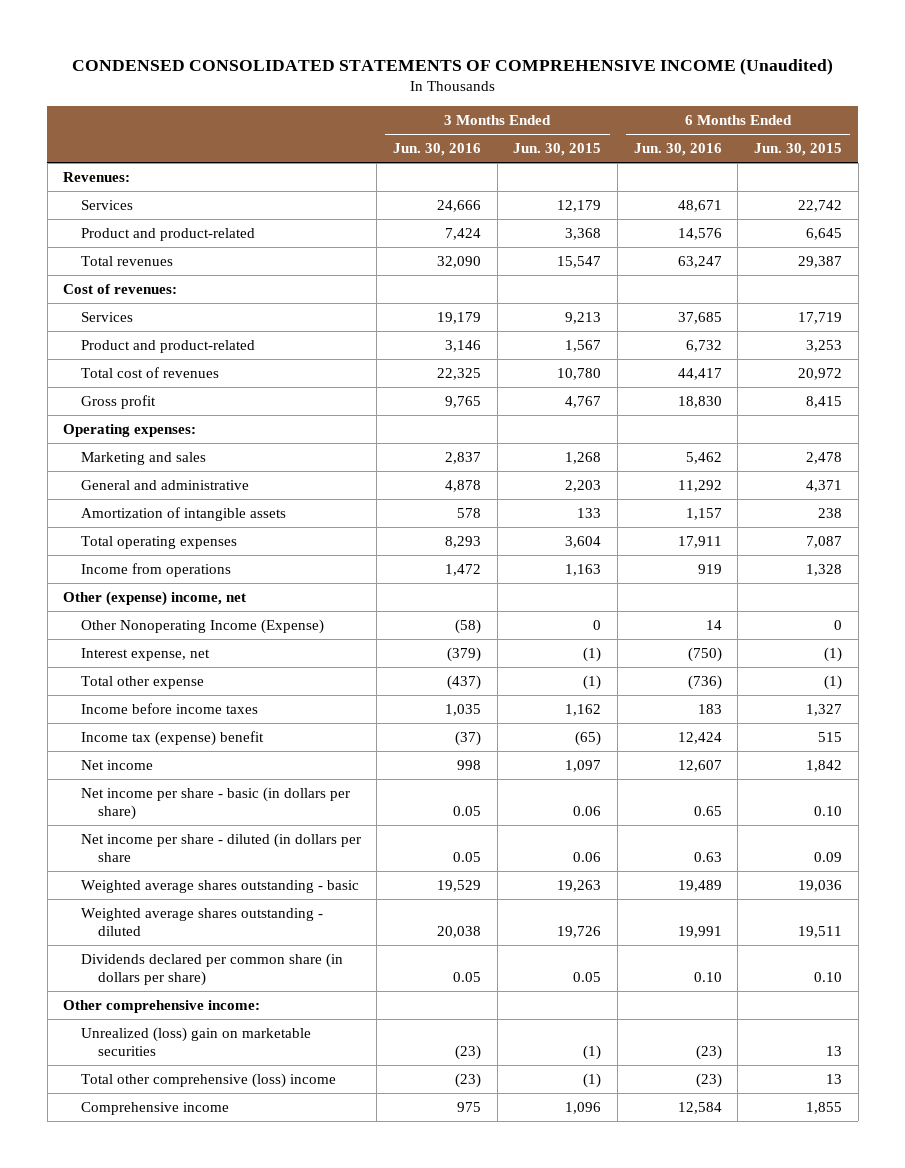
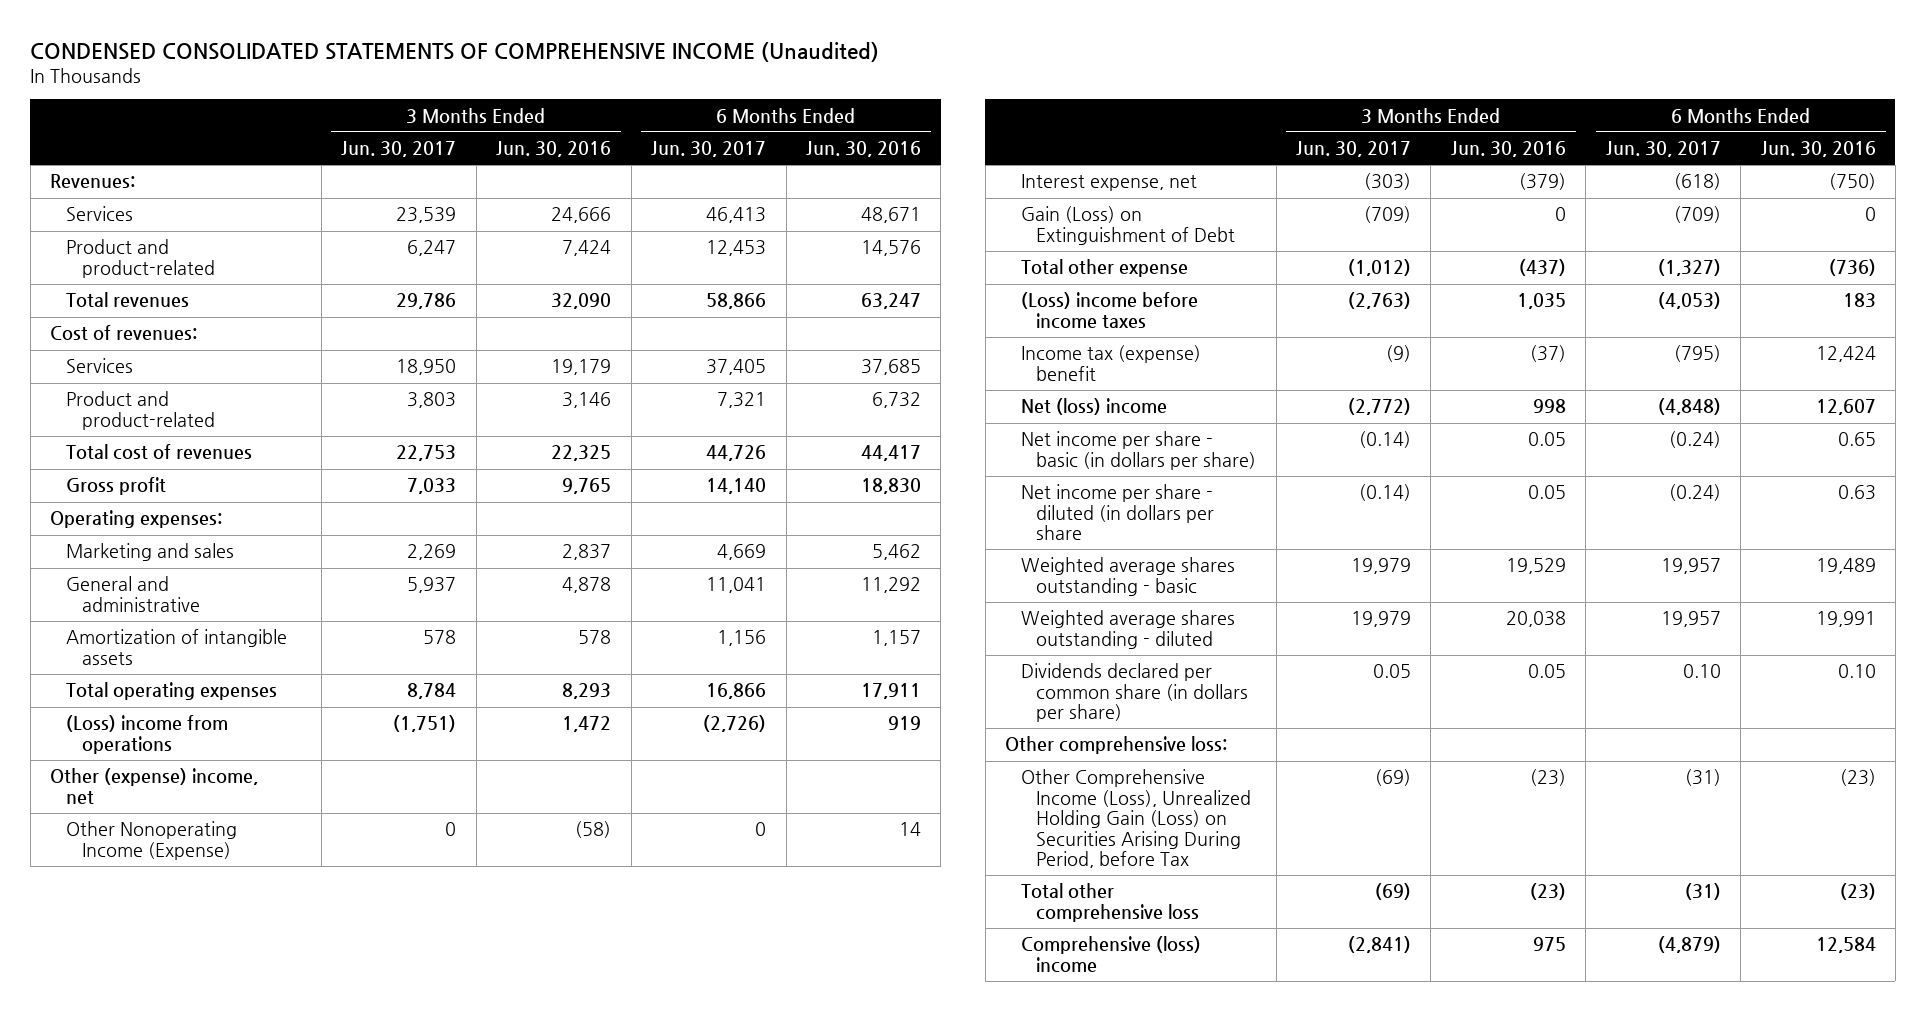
[513,142,602,156] Jun. 30, 2015 -> none
[754,142,843,156] Jun. 30, 2015 -> none
none -> [341,141,457,158] Jun. 30, 2017
none -> [651,141,767,158] Jun. 30, 2017
[80,562,231,577] Income from operations -> [65,715,228,754] (Loss) income from operations
none -> [1020,206,1236,245] Gain (Loss) on Extinguishment of Debt
[80,702,258,714] Income before income taxes -> [1020,292,1198,329] (Loss) income before income taxes
[80,759,153,770] Net income -> [1020,398,1167,416] Net (loss) income
[63,999,261,1013] Other comprehensive income: -> [1004,736,1227,755] Other comprehensive loss:
[80,1026,311,1056] Unrealized (loss) gain on marketable securities -> [1020,769,1252,868] Other Comprehensive Income (Loss), Unrealized Holding Gain (Loss) on Securities Arising During Period, before Tax
[80,1072,336,1088] Total other comprehensive (loss) income -> [1020,883,1200,922] Total other comprehensive loss
[80,1101,229,1115] Comprehensive income -> [1020,936,1201,973] Comprehensive (loss) income

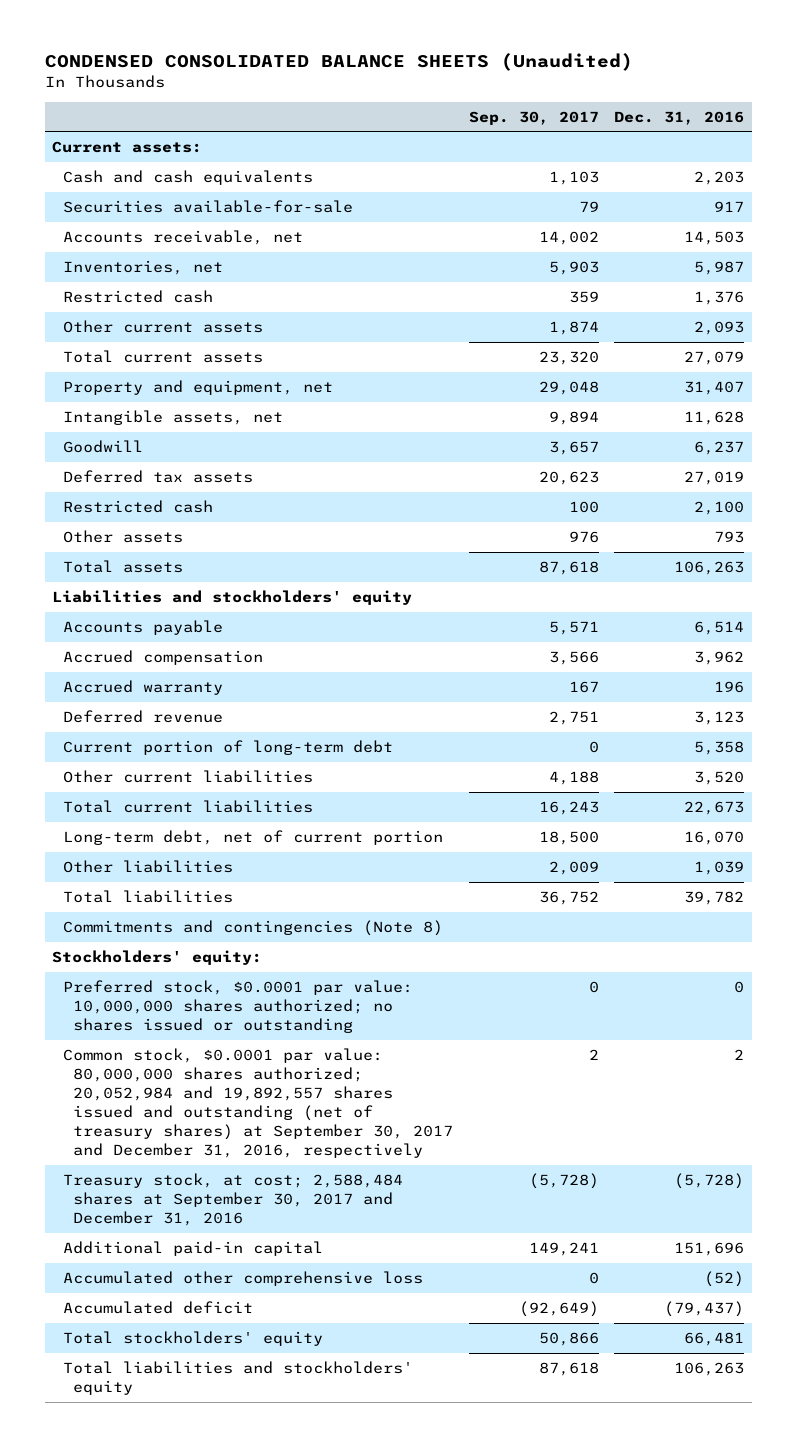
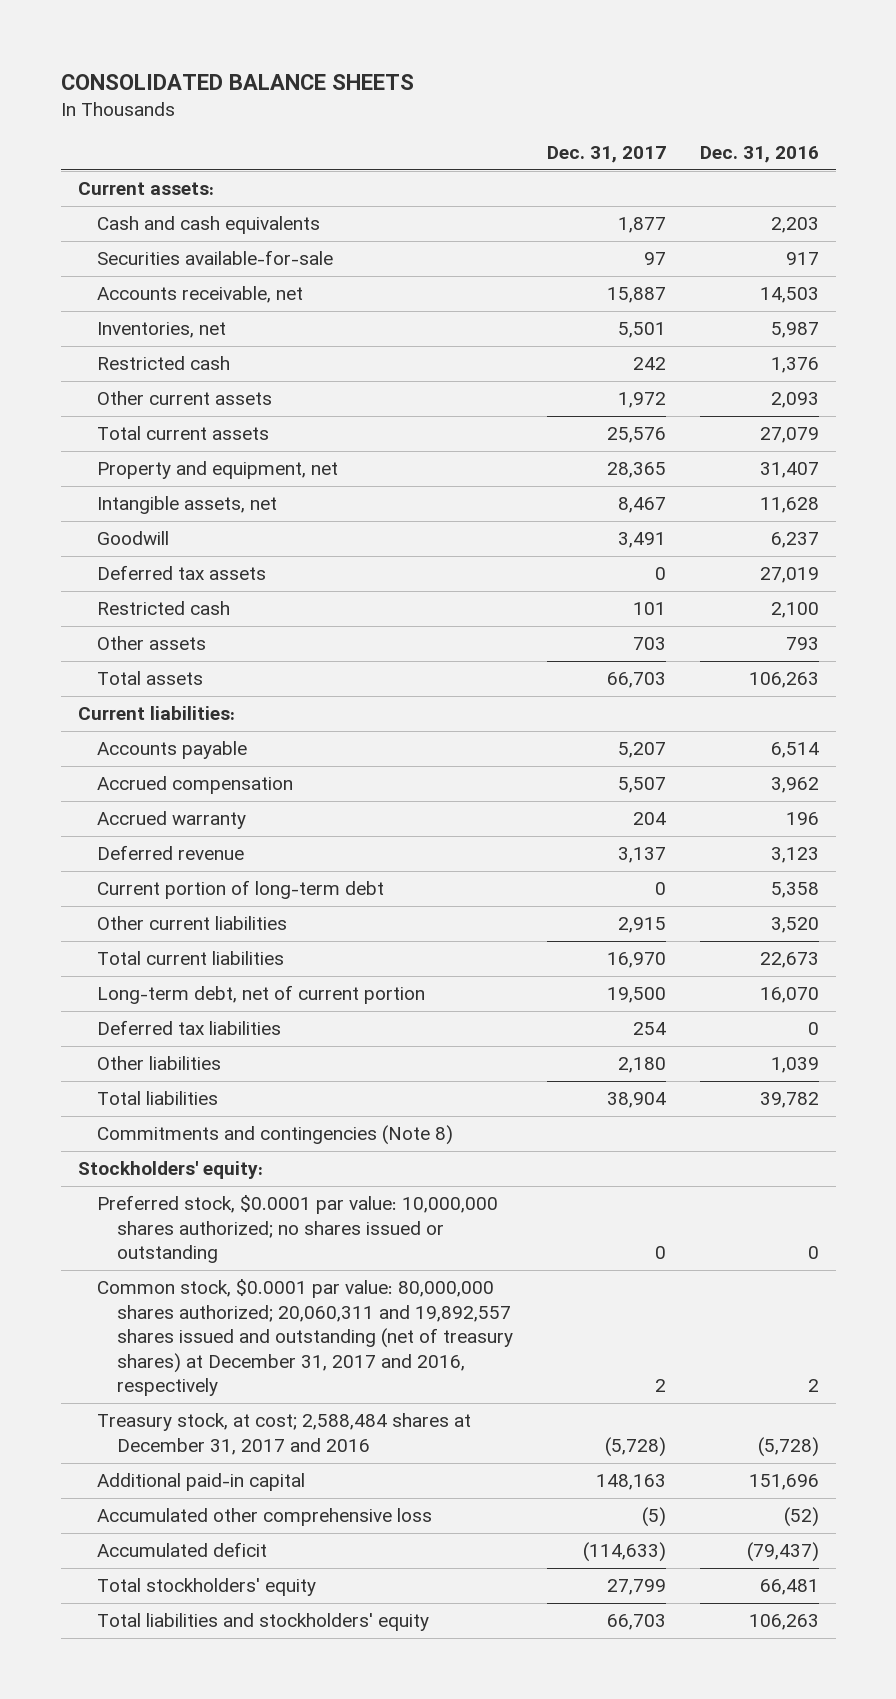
[44,53,633,72] CONDENSED CONSOLIDATED BALANCE SHEETS (Unaudited) -> [60,74,414,91] CONSOLIDATED BALANCE SHEETS
[468,110,599,125] Sep. 30, 2017 -> none
none -> [546,145,666,163] Dec. 31, 2017
[52,590,413,606] Liabilities and stockholders' equity -> none
none -> [77,706,235,721] Current liabilities:
none -> [97,1020,282,1036] Deferred tax liabilities
[62,1048,453,1159] Common stock, $0.0001 par value: 80,000,000 shares authorized; 20,052,984 and 19,892,557 shares issued and outstanding (net of treasury shares) at September 30, 2017 and December 31, 2016, respectively -> [97,1279,513,1397] Common stock, $0.0001 par value: 80,000,000 shares authorized; 20,060,311 and 19,892,557 shares issued and outstanding (net of treasury shares) at December 31, 2017 and 2016, respectively
[62,1173,403,1227] Treasury stock, at cost; 2,588,484 shares at September 30, 2017 and December 31, 2016 -> [97,1413,472,1455] Treasury stock, at cost; 2,588,484 shares at December 31, 2017 and 2016

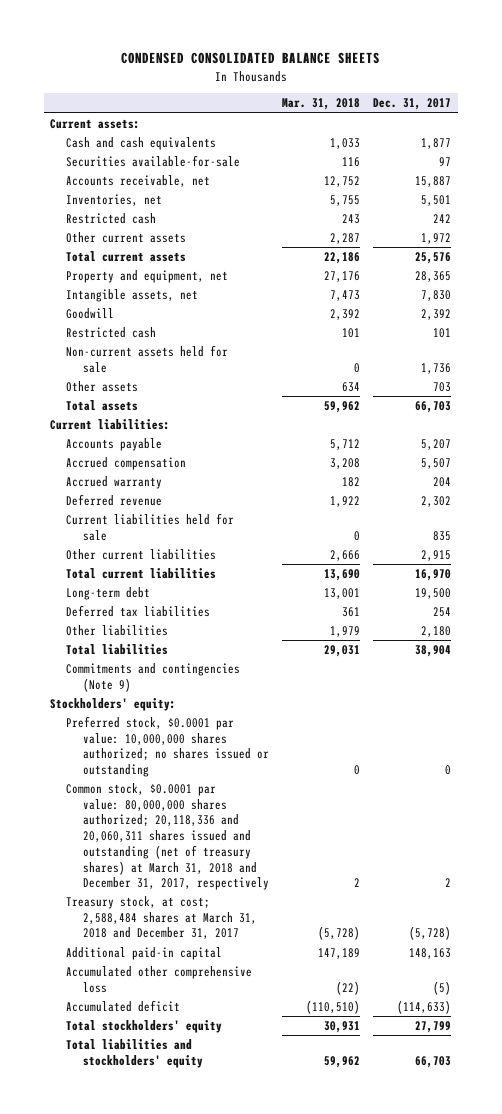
[60,74,414,91] CONSOLIDATED BALANCE SHEETS -> [120,52,380,65] CONDENSED CONSOLIDATED BALANCE SHEETS
[699,145,819,163] Dec. 31, 2016 -> none
none -> [281,98,360,111] Mar. 31, 2018
[97,565,267,581] Deferred tax assets -> none
[617,497,666,514] 8,467 -> [421,290,452,302] 7,830
[617,532,666,549] 3,491 -> [421,309,452,321] 2,392
none -> [66,345,229,373] Non-current assets held for sale
[97,880,385,900] Current portion of long-term debt -> none
[617,847,666,864] 3,137 -> [421,496,452,508] 2,302
none -> [66,513,235,541] Current liabilities held for sale
[97,985,426,1005] Long-term debt, net of current portion -> [66,587,151,601] Long-term debt
[97,1125,454,1146] Commitments and contingencies (Note 8) -> [66,663,241,692] Commitments and contingencies (Note 9)
[97,1279,513,1397] Common stock, $0.0001 par value: 80,000,000 shares authorized; 20,060,311 and 19,892,557 shares issued and outstanding (net of treasury shares) at December 31, 2017 and 2016, respectively -> [66,783,269,891] Common stock, $0.0001 par value: 80,000,000 shares authorized; 20,118,336 and 20,060,311 shares issued and outstanding (net of treasury shares) at March 31, 2018 and December 31, 2017, respectively
[97,1413,472,1455] Treasury stock, at cost; 2,588,484 shares at December 31, 2017 and 2016 -> [66,896,257,940] Treasury stock, at cost; 2,588,484 shares at March 31, 2018 and December 31, 2017

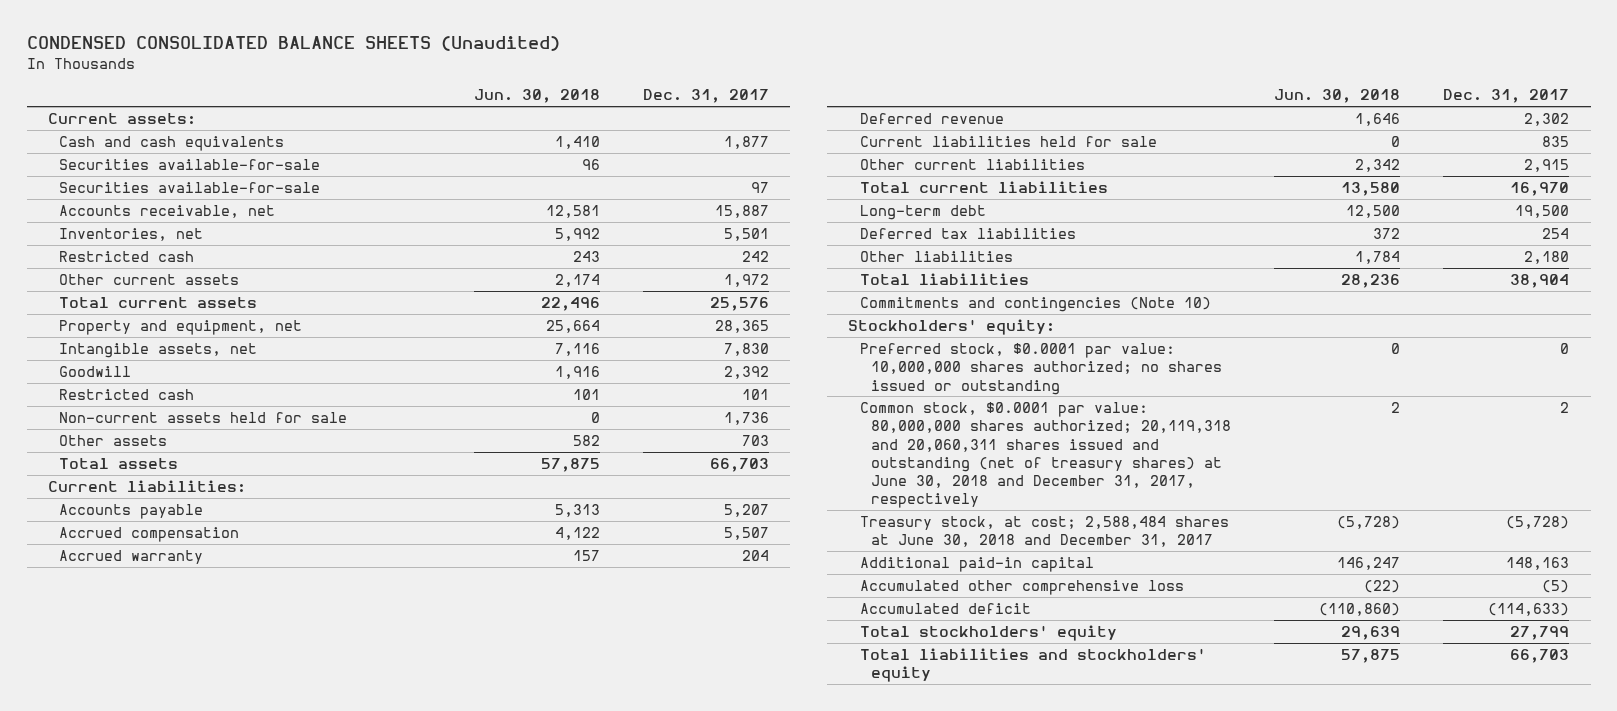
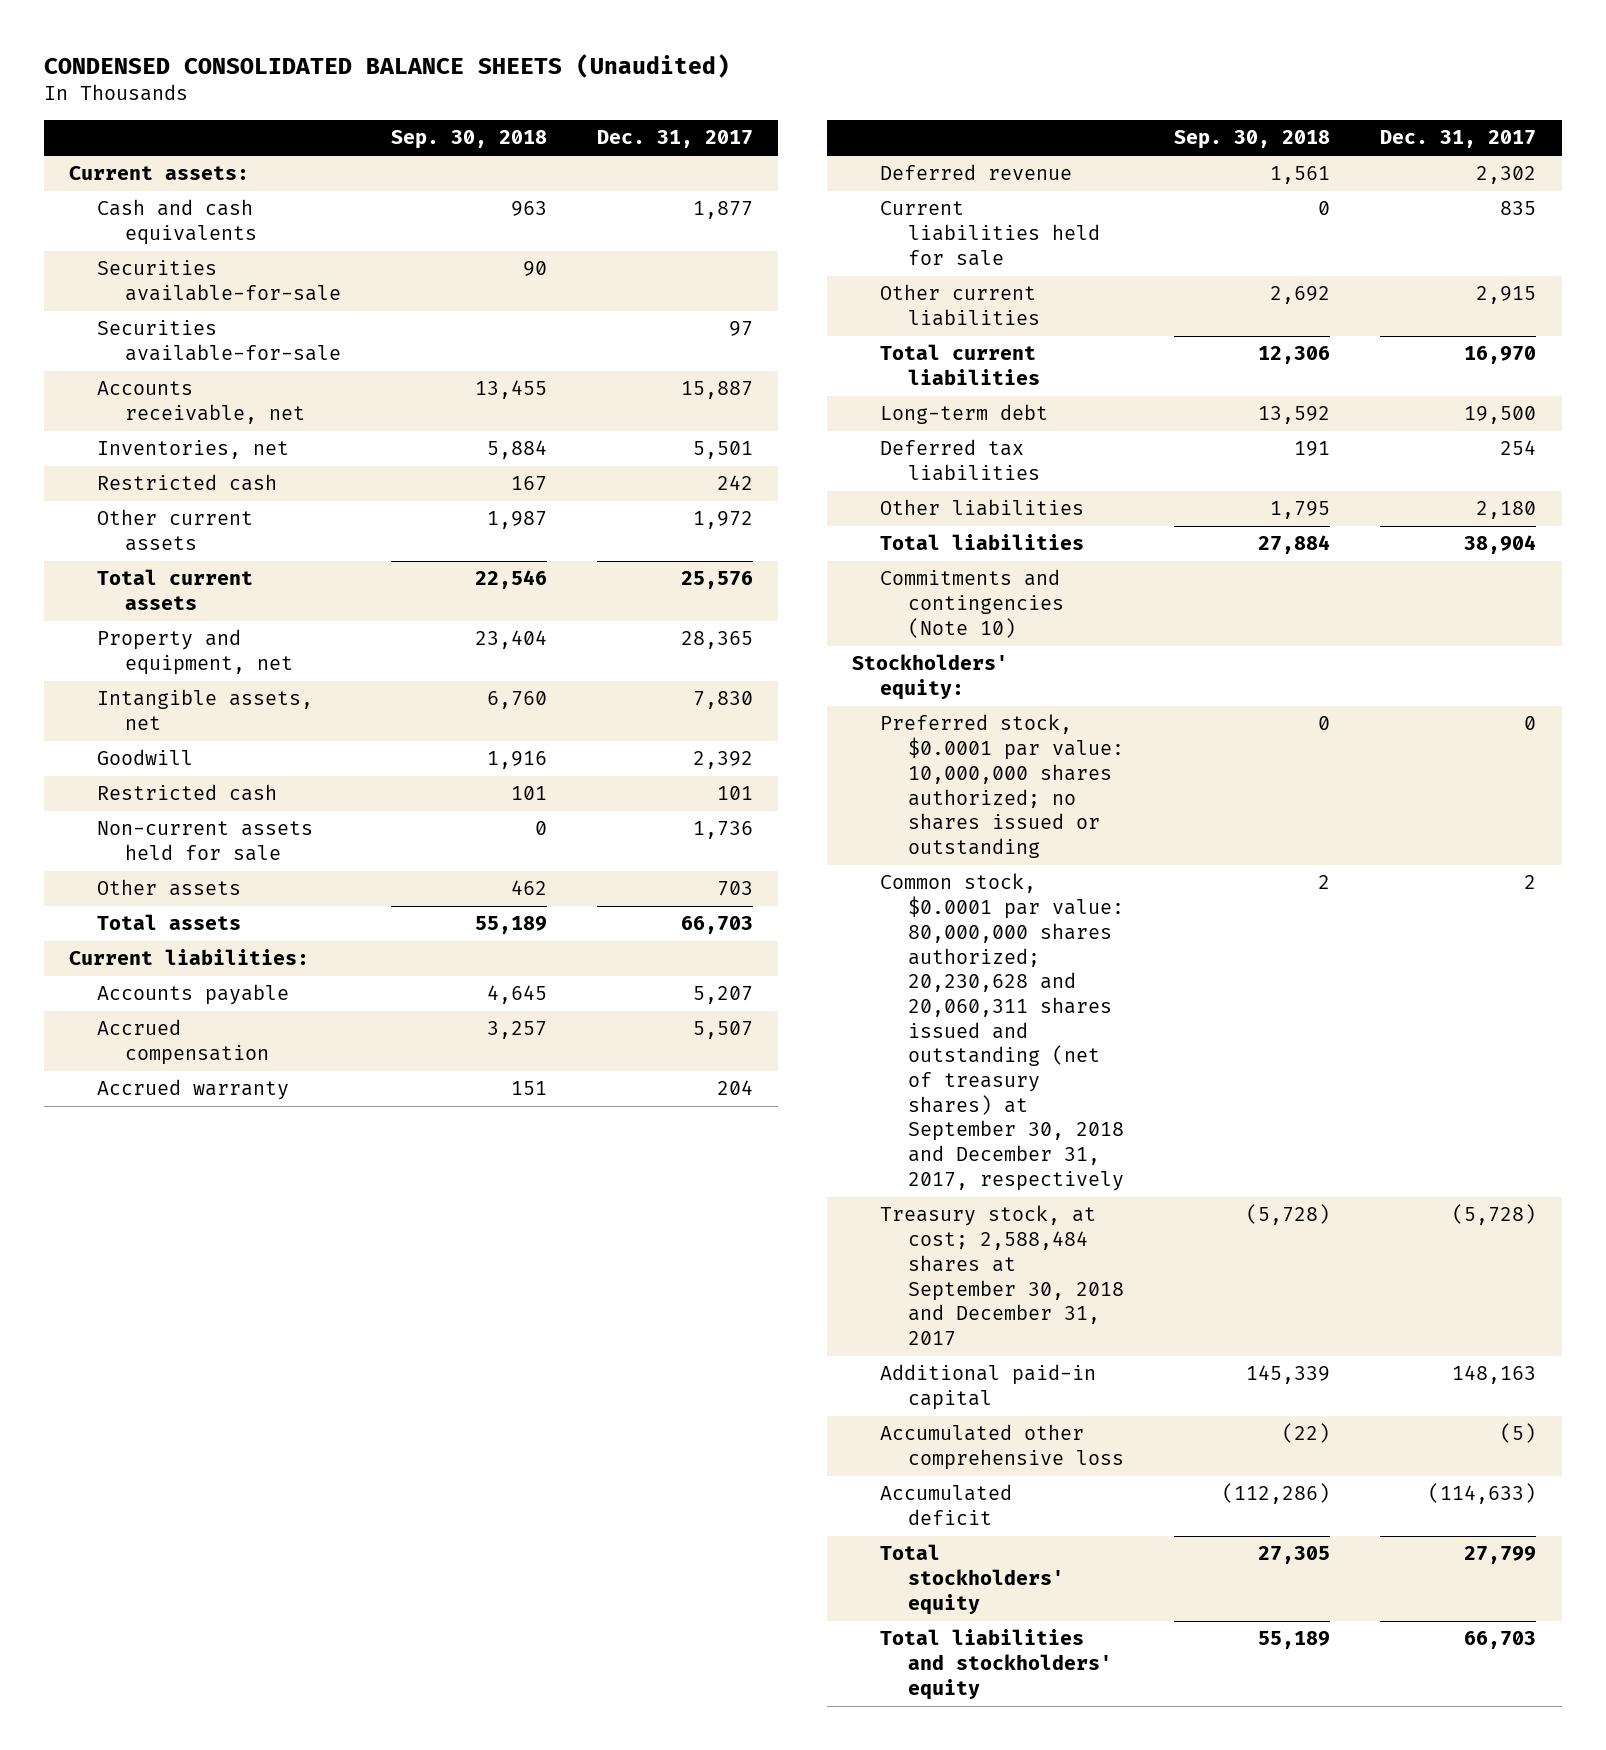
[473,89,600,104] Jun. 30, 2018 -> none
none -> [391,130,548,150] Sep. 30, 2018
[859,402,1231,509] Common stock, $0.0001 par value: 80,000,000 shares authorized; 20,119,318 and 20,060,311 shares issued and outstanding (net of treasury shares) at June 30, 2018 and December 31, 2017, respectively -> [880,873,1125,1191] Common stock, $0.0001 par value: 80,000,000 shares authorized; 20,230,628 and 20,060,311 shares issued and outstanding (net of treasury shares) at September 30, 2018 and December 31, 2017, respectively
[859,516,1229,548] Treasury stock, at cost; 2,588,484 shares at June 30, 2018 and December 31, 2017 -> [880,1205,1125,1346] Treasury stock, at cost; 2,588,484 shares at September 30, 2018 and December 31, 2017

